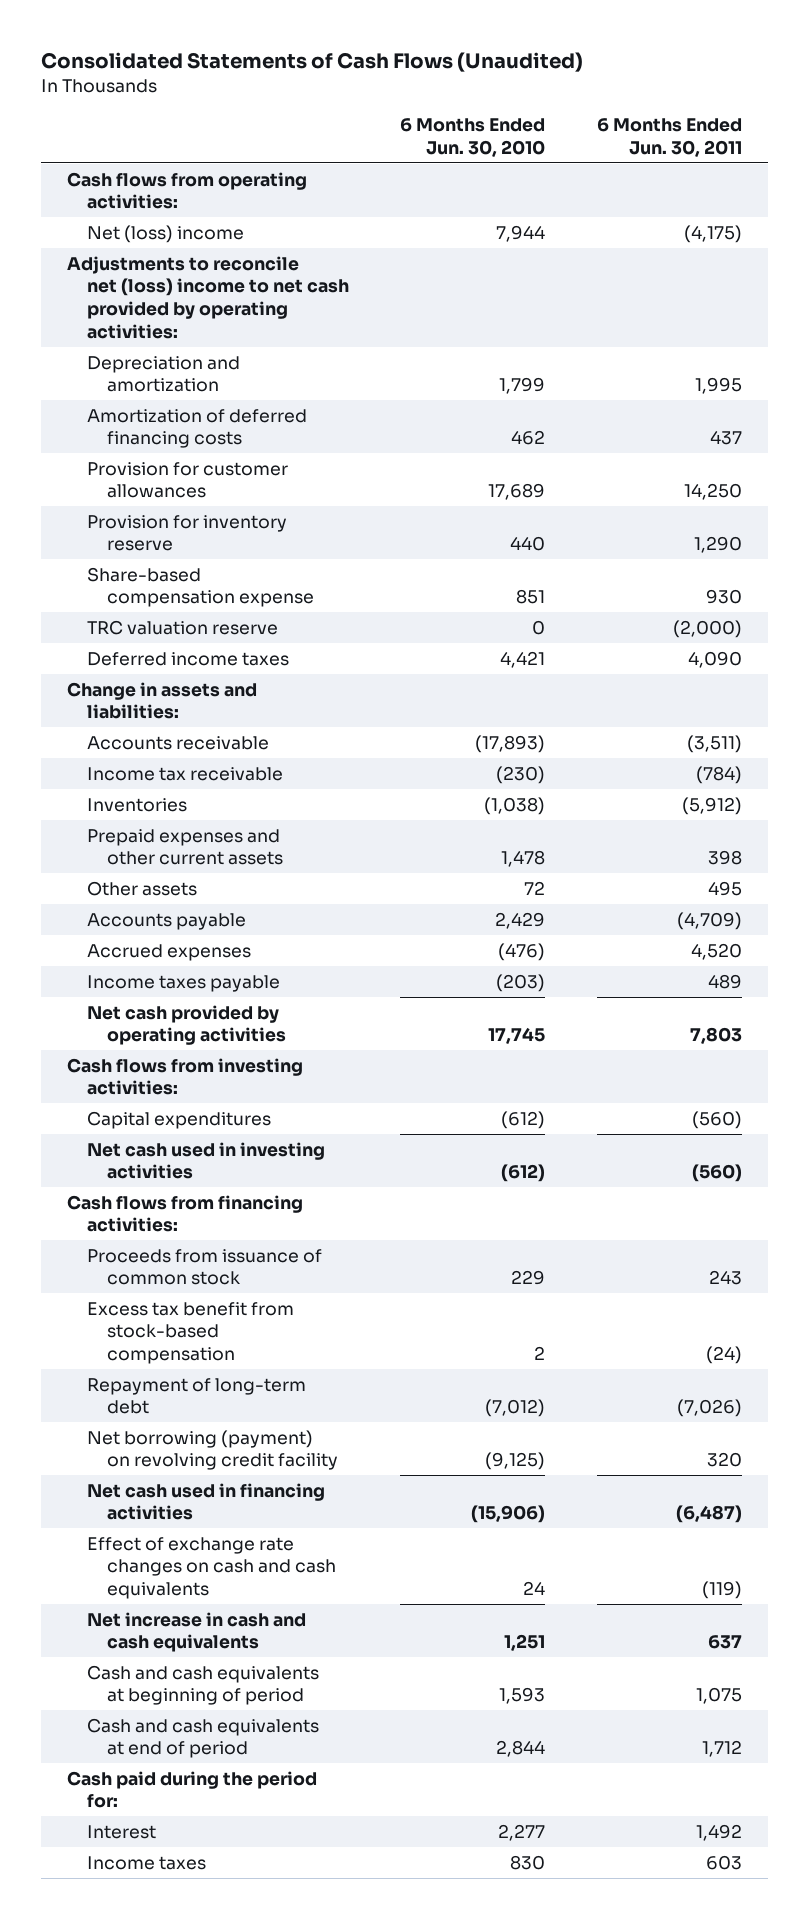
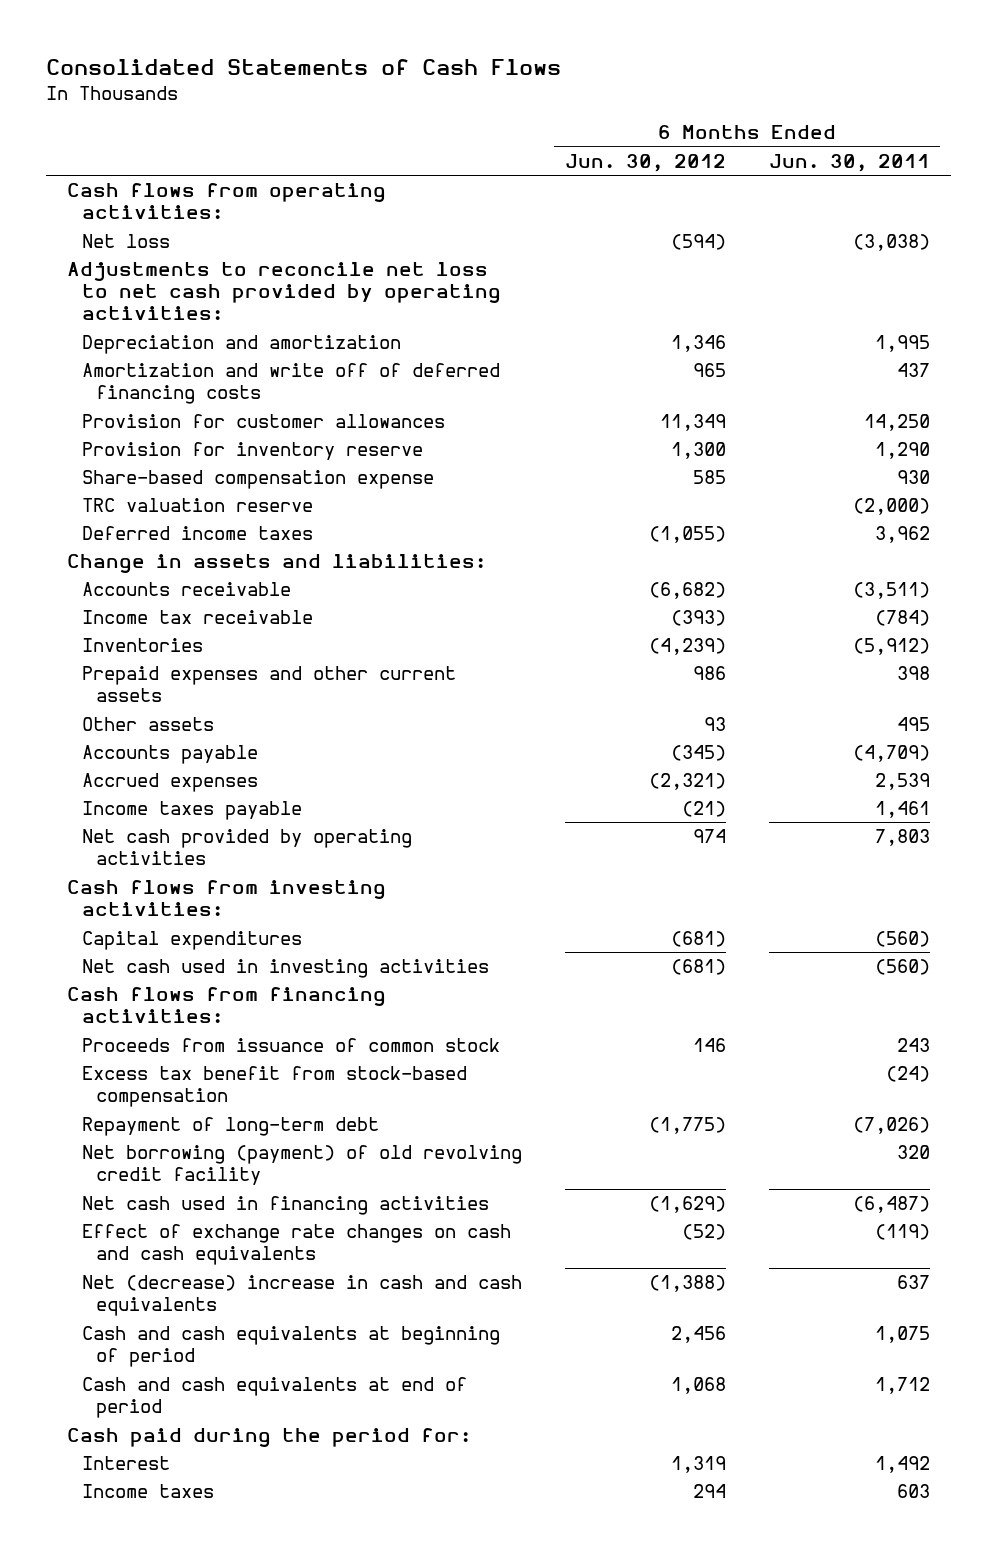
[40,51,583,72] Consolidated Statements of Cash Flows (Unaudited) -> [45,58,561,75] Consolidated Statements of Cash Flows
[400,117,546,157] 6 Months Ended Jun. 30, 2010 -> none
none -> [564,153,726,172] Jun. 30, 2012
[86,224,244,243] Net (loss) income -> [81,234,170,249] Net loss
[683,224,742,243] (4,175) -> [852,234,930,252] (3,038)
[66,255,349,339] Adjustments to reconcile net (loss) income to net cash provided by operating activities: -> [67,262,501,321] Adjustments to reconcile net loss to net cash provided by operating activities:
[86,408,307,449] Amortization of deferred financing costs -> [81,363,500,405] Amortization and write off of deferred financing costs
[687,650,742,668] 4,090 -> [874,526,930,544] 3,962
[690,942,742,960] 4,520 -> [874,773,930,791] 2,539
[707,973,742,989] 489 -> [874,801,930,819] 1,461
[86,1429,339,1471] Net borrowing (payment) on revolving credit facility -> [81,1145,522,1186] Net borrowing (payment) of old revolving credit facility
[86,1611,306,1653] Net increase in cash and cash equivalents -> [81,1275,522,1317] Net (decrease) increase in cash and cash equivalents

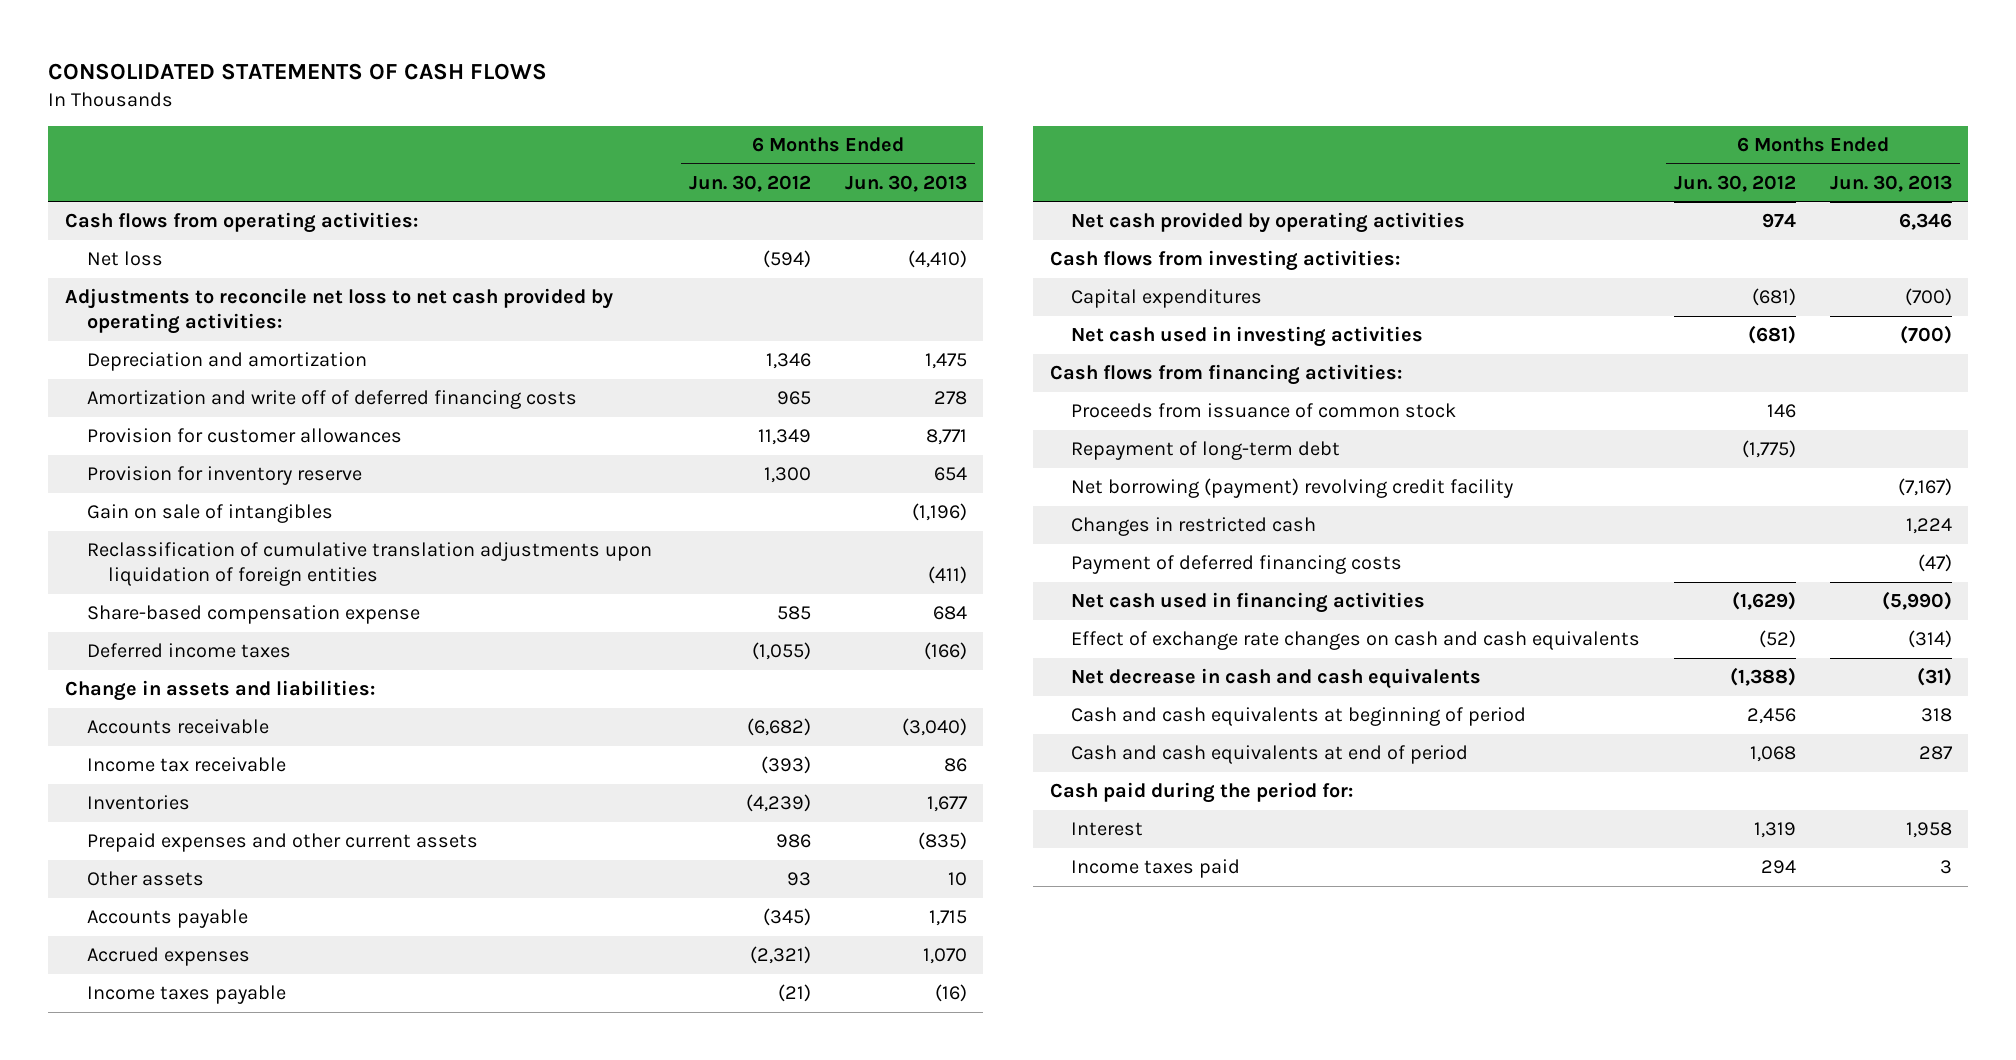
[45,58,561,75] Consolidated Statements of Cash Flows -> [48,62,548,80] CONSOLIDATED STATEMENTS OF CASH FLOWS
[768,153,930,172] Jun. 30, 2011 -> none
none -> [844,174,967,192] Jun. 30, 2013
none -> [86,504,333,524] Gain on sale of intangibles
none -> [86,542,652,587] Reclassification of cumulative translation adjustments upon liquidation of foreign entities
[81,498,313,513] TRC valuation reserve -> none
[81,1066,467,1108] Excess tax benefit from stock-based compensation -> none
[81,1145,522,1186] Net borrowing (payment) of old revolving credit facility -> [1071,478,1514,499] Net borrowing (payment) revolving credit facility
none -> [1071,517,1317,537] Changes in restricted cash
none -> [1071,555,1403,575] Payment of deferred financing costs
[81,1275,522,1317] Net (decrease) increase in cash and cash equivalents -> [1071,668,1482,690] Net decrease in cash and cash equivalents
[81,1484,214,1499] Income taxes -> [1071,859,1241,879] Income taxes paid

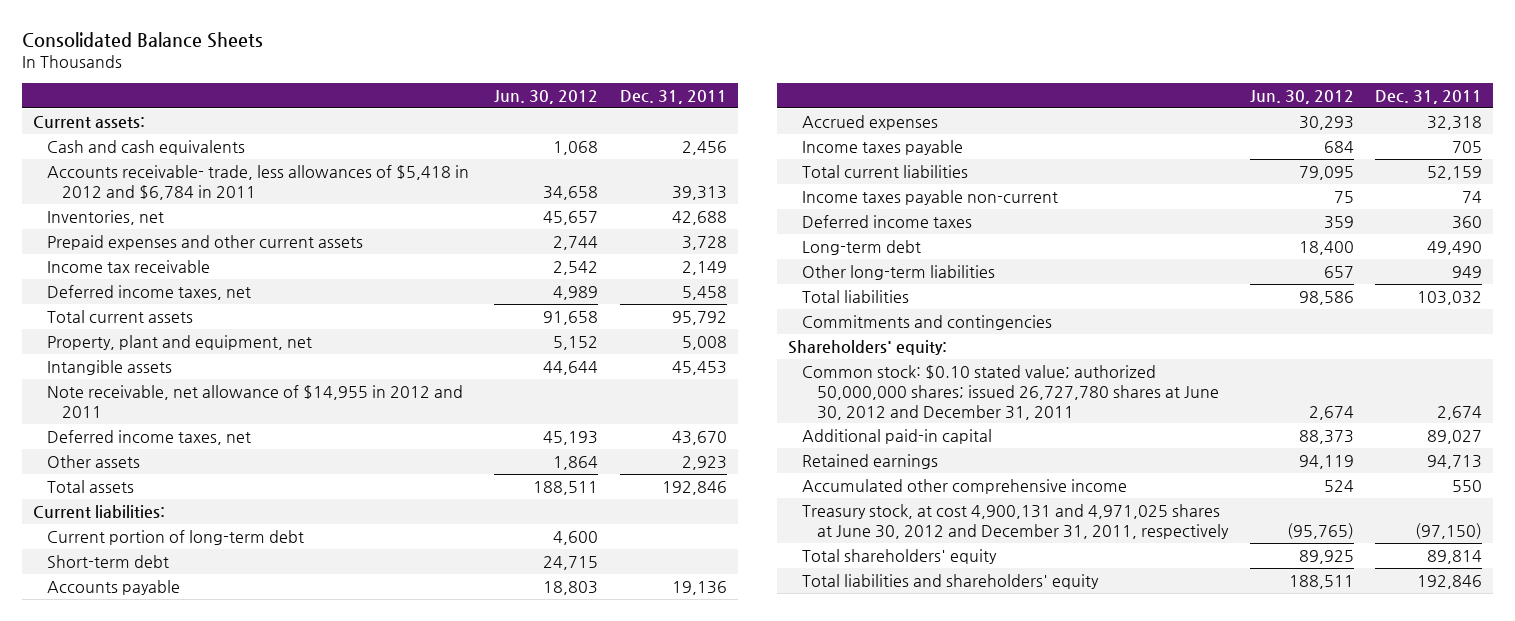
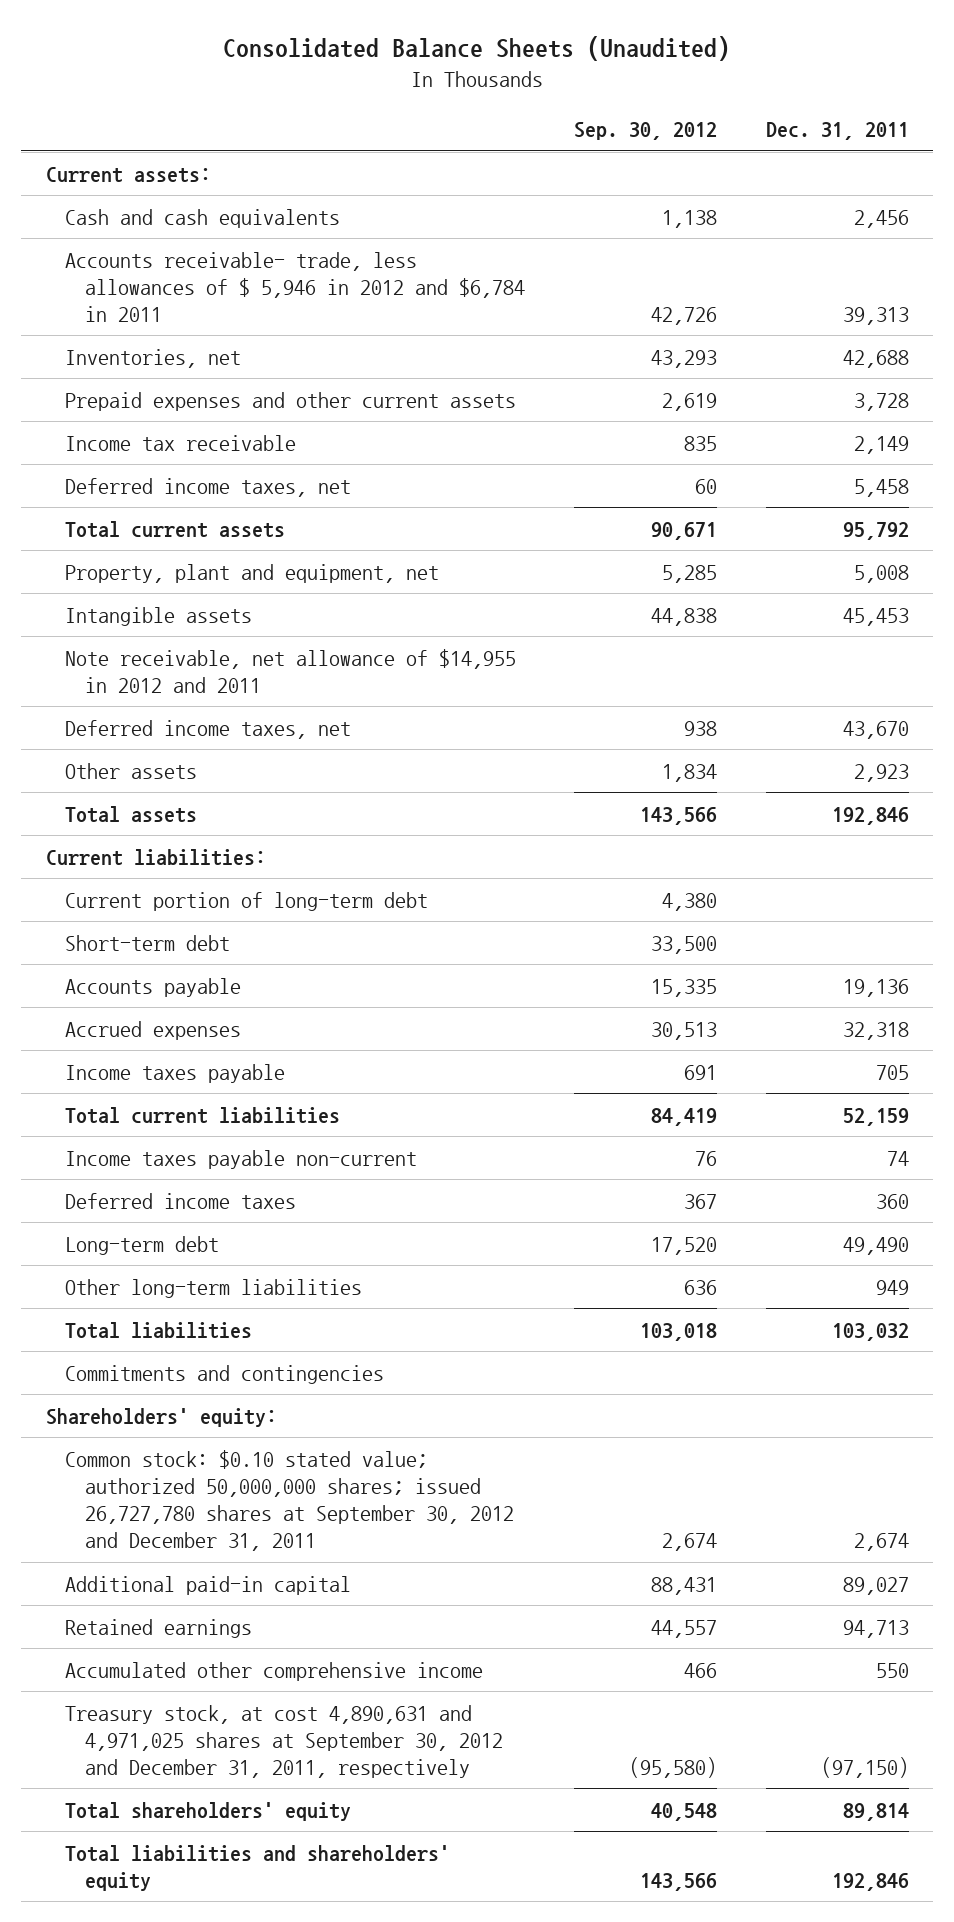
[21,32,263,49] Consolidated Balance Sheets -> [223,35,731,61] Consolidated Balance Sheets (Unaudited)
[494,89,599,104] Jun. 30, 2012 -> none
none -> [573,122,717,141] Sep. 30, 2012
[47,164,470,200] Accounts receivable- trade, less allowances of $5,418 in 2012 and $6,784 in 2011 -> [65,251,525,323] Accounts receivable- trade, less allowances of $ 5,946 in 2012 and $6,784 in 2011
[802,364,1219,420] Common stock: $0.10 stated value; authorized 50,000,000 shares; issued 26,727,780 shares at June 30, 2012 and December 31, 2011 -> [65,1449,514,1552] Common stock: $0.10 stated value; authorized 50,000,000 shares; issued 26,727,780 shares at September 30, 2012 and December 31, 2011
[802,503,1229,539] Treasury stock, at cost 4,900,131 and 4,971,025 shares at June 30, 2012 and December 31, 2011, respectively -> [65,1704,503,1779] Treasury stock, at cost 4,890,631 and 4,971,025 shares at September 30, 2012 and December 31, 2011, respectively

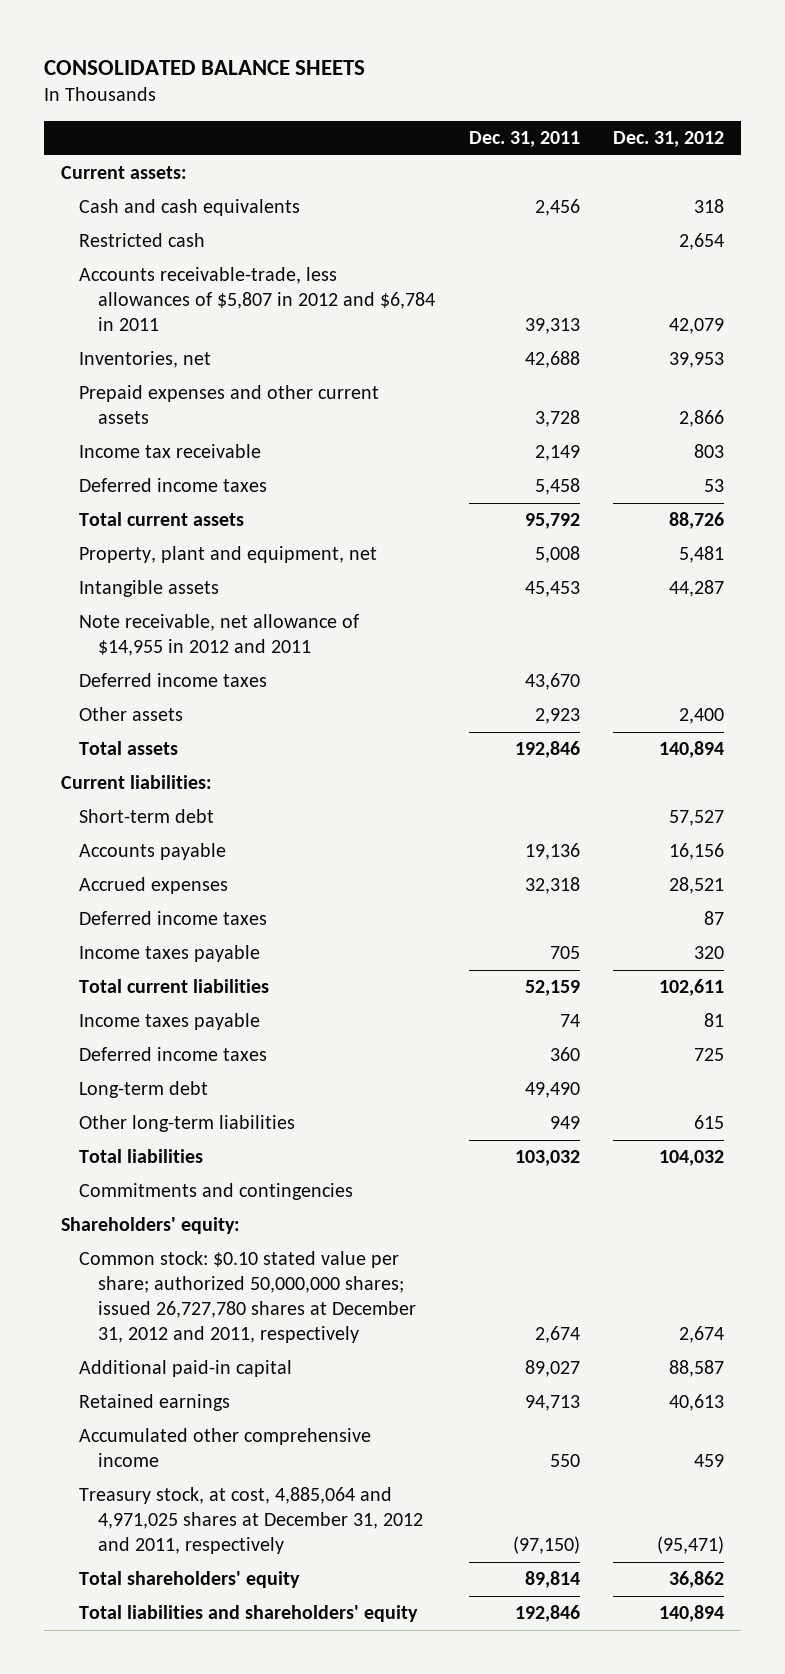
[223,35,731,61] Consolidated Balance Sheets (Unaudited) -> [44,59,366,75] CONSOLIDATED BALANCE SHEETS
[573,122,717,141] Sep. 30, 2012 -> none
none -> [613,131,725,148] Dec. 31, 2012
none -> [79,233,206,248] Restricted cash
[65,251,525,323] Accounts receivable- trade, less allowances of $ 5,946 in 2012 and $6,784 in 2011 -> [79,267,435,332] Accounts receivable-trade, less allowances of $5,807 in 2012 and $6,784 in 2011
[65,477,352,497] Deferred income taxes, net -> [79,478,268,493] Deferred income taxes
[65,719,352,739] Deferred income taxes, net -> [79,673,268,688] Deferred income taxes
[65,891,429,911] Current portion of long-term debt -> none
none -> [79,911,268,926] Deferred income taxes
[65,1149,418,1169] Income taxes payable non-current -> [79,1013,261,1031] Income taxes payable
[65,1449,514,1552] Common stock: $0.10 stated value; authorized 50,000,000 shares; issued 26,727,780 shares at September 30, 2012 and December 31, 2011 -> [79,1251,416,1344] Common stock: $0.10 stated value per share; authorized 50,000,000 shares; issued 26,727,780 shares at December 31, 2012 and 2011, respectively
[65,1704,503,1779] Treasury stock, at cost 4,890,631 and 4,971,025 shares at September 30, 2012 and December 31, 2011, respectively -> [79,1487,423,1555] Treasury stock, at cost, 4,885,064 and 4,971,025 shares at December 31, 2012 and 2011, respectively

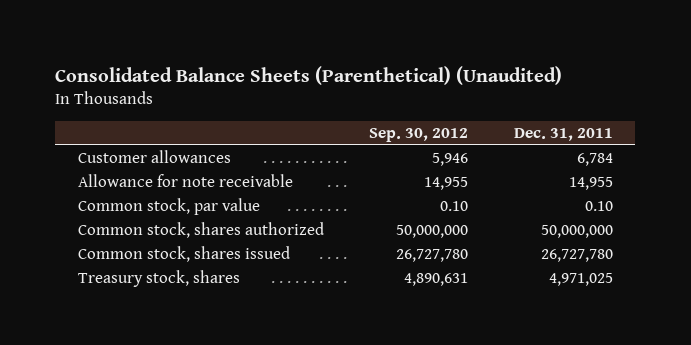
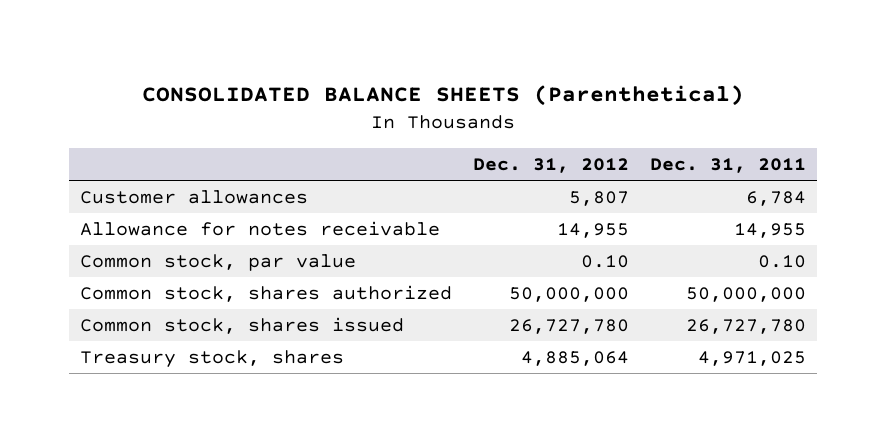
[55,65,563,85] Consolidated Balance Sheets (Parenthetical) (Unaudited) -> [142,84,745,106] CONSOLIDATED BALANCE SHEETS (Parenthetical)
[369,128,469,143] Sep. 30, 2012 -> none
none -> [473,157,630,173] Dec. 31, 2012
[78,174,294,188] Allowance for note receivable -> [79,221,440,237] Allowance for notes receivable

